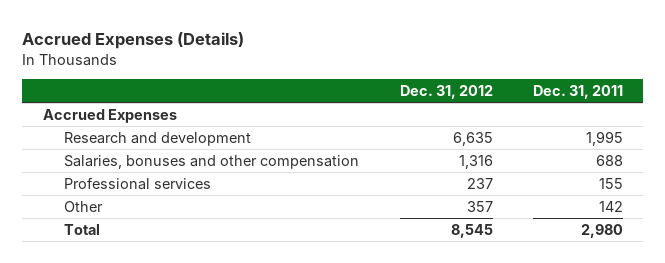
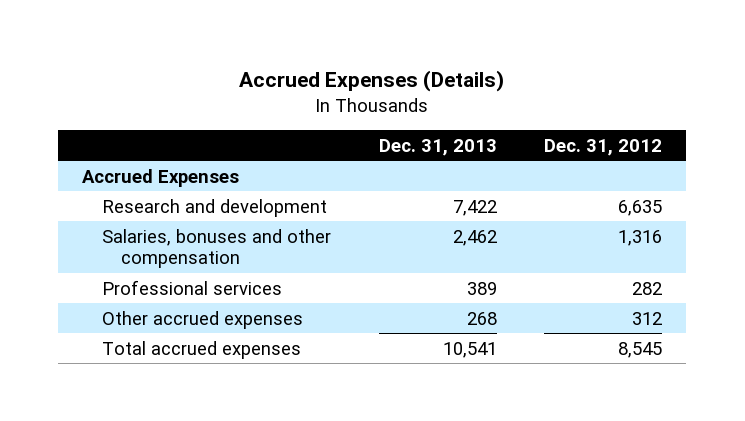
[532,85,623,100] Dec. 31, 2011 -> none
none -> [378,138,497,156] Dec. 31, 2013
[466,177,493,189] 237 -> [632,281,663,295] 282
[64,200,104,212] Other -> [101,310,303,329] Other accrued expenses
[466,200,493,212] 357 -> [632,311,663,325] 312
[64,223,101,235] Total -> [101,340,301,359] Total accrued expenses

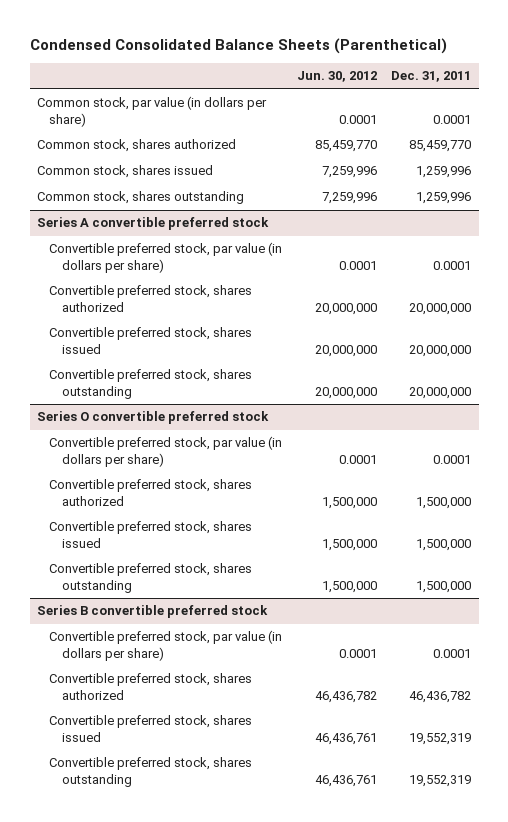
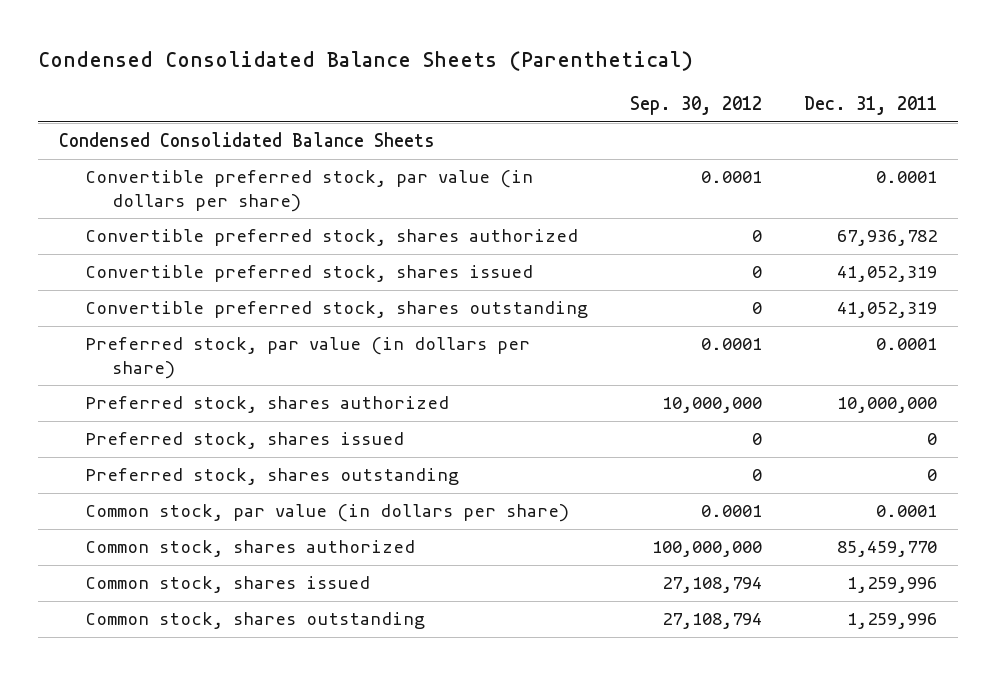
[296,71,377,83] Jun. 30, 2012 -> none
none -> [630,95,763,115] Sep. 30, 2012
none -> [59,132,436,148] Condensed Consolidated Balance Sheets
none -> [85,170,534,212] Convertible preferred stock, par value (in dollars per share)
none -> [85,229,579,247] Convertible preferred stock, shares authorized
none -> [85,265,534,283] Convertible preferred stock, shares issued
none -> [85,301,589,319] Convertible preferred stock, shares outstanding
none -> [85,337,531,379] Preferred stock, par value (in dollars per share)
none -> [85,396,450,414] Preferred stock, shares authorized
none -> [85,432,405,450] Preferred stock, shares issued
none -> [85,468,460,486] Preferred stock, shares outstanding
[36,217,269,231] Series A convertible preferred stock -> none
[49,242,283,274] Convertible preferred stock, par value (in dollars per share) -> none
[49,285,253,313] Convertible preferred stock, shares authorized -> none
[49,327,253,355] Convertible preferred stock, shares issued -> none
[49,369,253,400] Convertible preferred stock, shares outstanding -> none
[36,411,269,425] Series O convertible preferred stock -> none
[49,436,283,468] Convertible preferred stock, par value (in dollars per share) -> none
[49,479,253,507] Convertible preferred stock, shares authorized -> none
[49,521,253,549] Convertible preferred stock, shares issued -> none
[49,563,253,594] Convertible preferred stock, shares outstanding -> none
[36,605,268,619] Series B convertible preferred stock -> none
[49,630,283,662] Convertible preferred stock, par value (in dollars per share) -> none
[49,673,253,701] Convertible preferred stock, shares authorized -> none
[49,715,253,743] Convertible preferred stock, shares issued -> none
[49,757,253,788] Convertible preferred stock, shares outstanding -> none

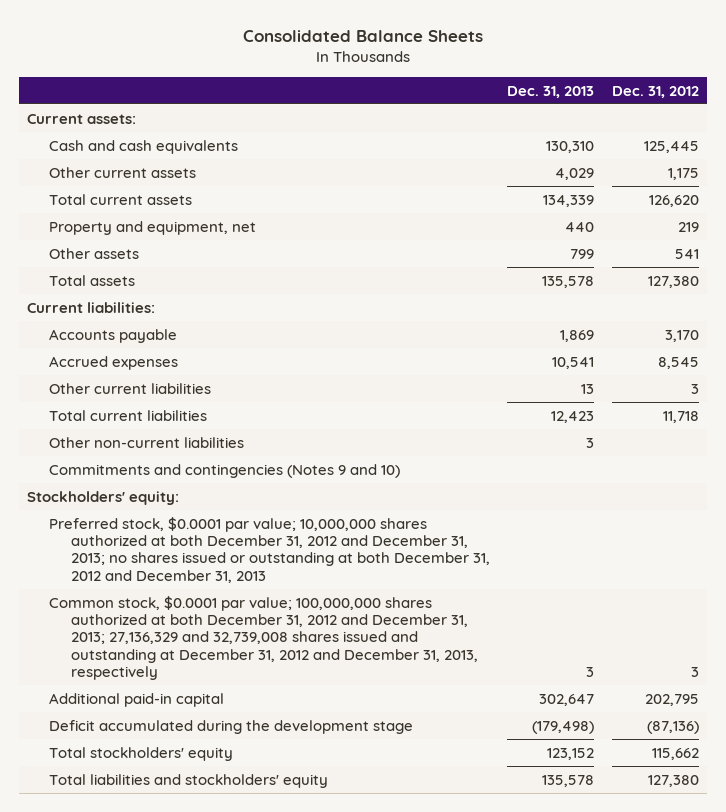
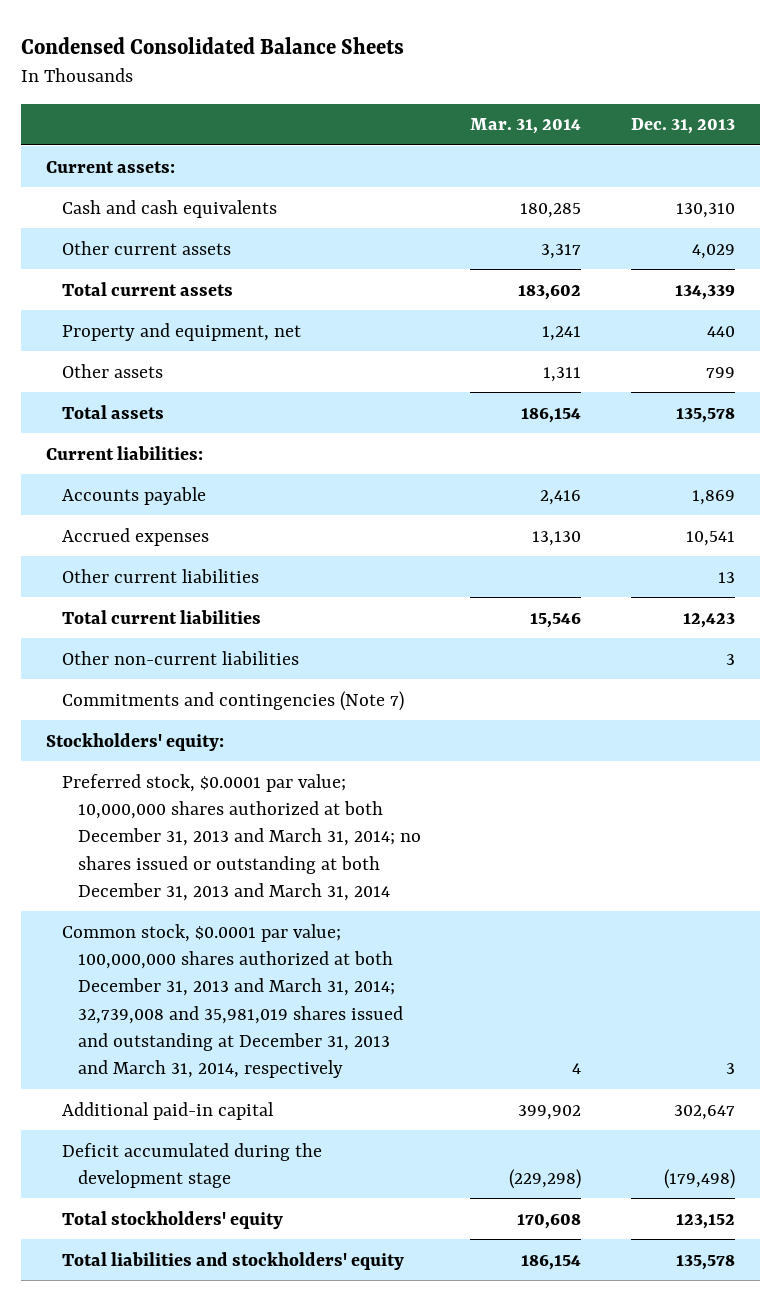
[243,30,484,43] Consolidated Balance Sheets -> [21,36,405,54] Condensed Consolidated Balance Sheets
[611,85,699,98] Dec. 31, 2012 -> none
none -> [470,118,582,135] Mar. 31, 2014
[49,463,401,478] Commitments and contingencies (Notes 9 and 10) -> [61,690,404,711] Commitments and contingencies (Note 7)
[49,516,491,583] Preferred stock, $0.0001 par value; 10,000,000 shares authorized at both December 31, 2012 and December 31, 2013; no shares issued or outstanding at both December 31, 2012 and December 31, 2013 -> [61,773,421,901] Preferred stock, $0.0001 par value; 10,000,000 shares authorized at both December 31, 2013 and March 31, 2014; no shares issued or outstanding at both December 31, 2013 and March 31, 2014
[49,595,479,680] Common stock, $0.0001 par value; 100,000,000 shares authorized at both December 31, 2012 and December 31, 2013; 27,136,329 and 32,739,008 shares issued and outstanding at December 31, 2012 and December 31, 2013, respectively -> [61,923,403,1079] Common stock, $0.0001 par value; 100,000,000 shares authorized at both December 31, 2013 and March 31, 2014; 32,739,008 and 35,981,019 shares issued and outstanding at December 31, 2013 and March 31, 2014, respectively

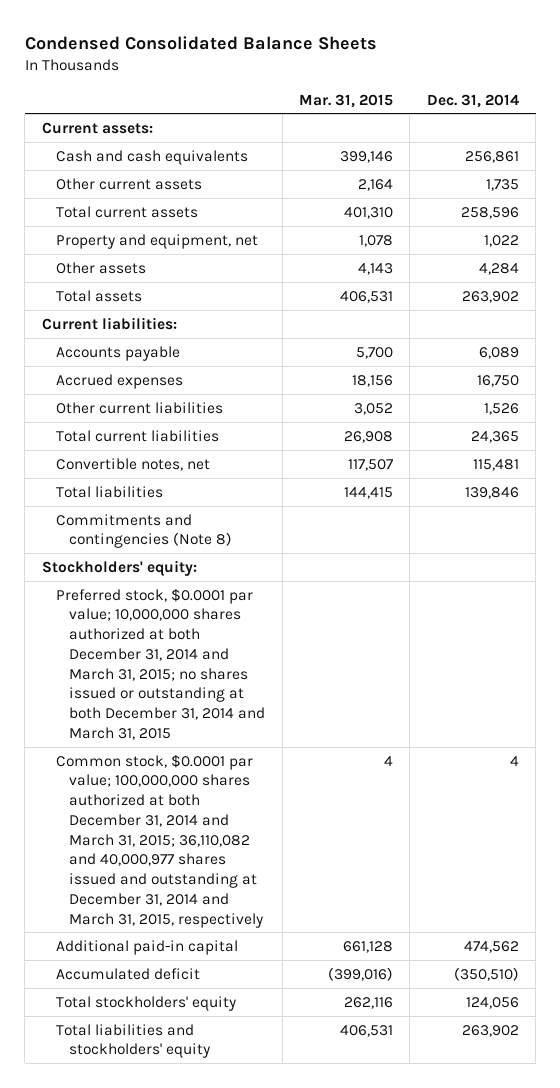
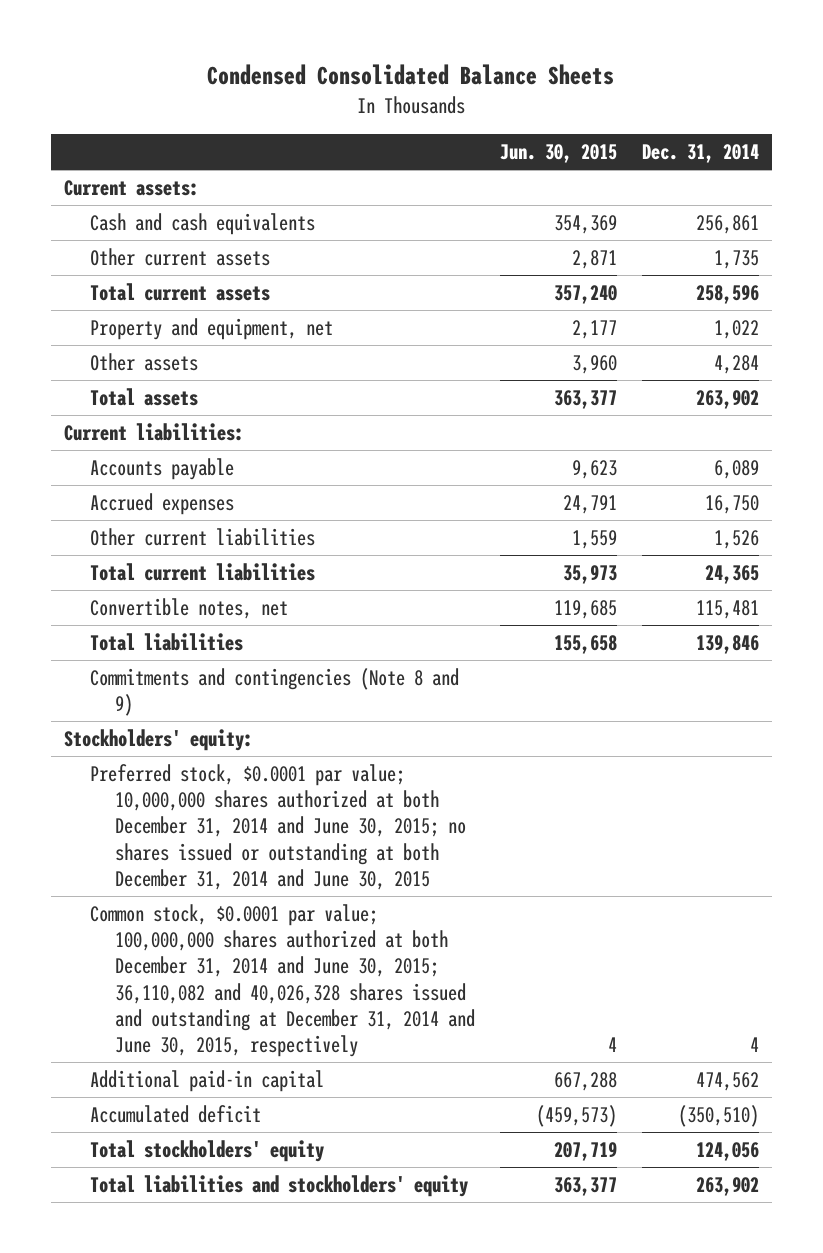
[299,93,394,108] Mar. 31, 2015 -> none
none -> [500,144,618,164] Jun. 30, 2015
[55,513,233,549] Commitments and contingencies (Note 8) -> [89,668,459,717] Commitments and contingencies (Note 8 and 9)
[55,587,266,740] Preferred stock, $0.0001 par value; 10,000,000 shares authorized at both December 31, 2014 and March 31, 2015; no shares issued or outstanding at both December 31, 2014 and March 31, 2015 -> [89,764,467,890] Preferred stock, $0.0001 par value; 10,000,000 shares authorized at both December 31, 2014 and June 30, 2015; no shares issued or outstanding at both December 31, 2014 and June 30, 2015
[55,753,264,928] Common stock, $0.0001 par value; 100,000,000 shares authorized at both December 31, 2014 and March 31, 2015; 36,110,082 and 40,000,977 shares issued and outstanding at December 31, 2014 and March 31, 2015, respectively -> [89,904,476,1057] Common stock, $0.0001 par value; 100,000,000 shares authorized at both December 31, 2014 and June 30, 2015; 36,110,082 and 40,026,328 shares issued and outstanding at December 31, 2014 and June 30, 2015, respectively

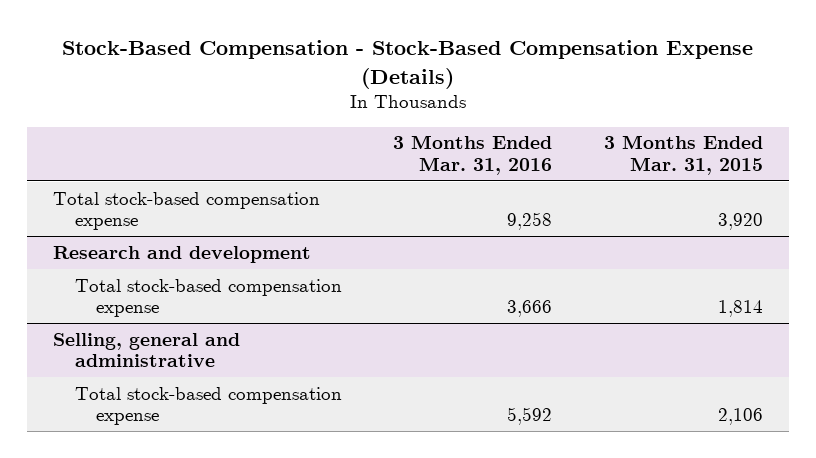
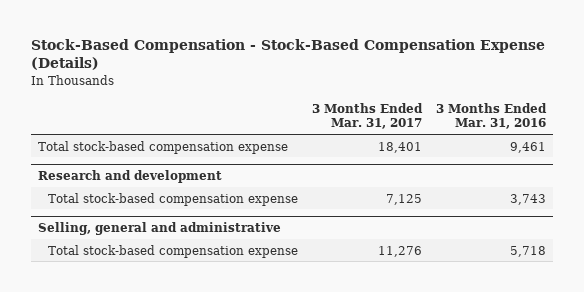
[604,135,764,175] 3 Months Ended Mar. 31, 2015 -> none
none -> [312,102,424,130] 3 Months Ended Mar. 31, 2017
[507,212,553,231] 9,258 -> [510,141,547,153] 9,461
[507,300,553,318] 3,666 -> [510,193,547,205] 3,743
[507,407,553,426] 5,592 -> [510,245,547,257] 5,718

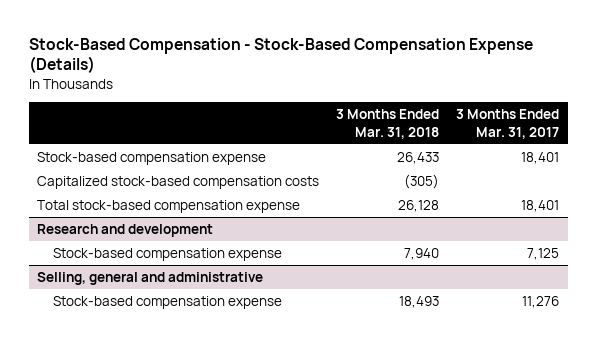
[436,102,548,130] 3 Months Ended Mar. 31, 2016 -> none
none -> [336,109,440,139] 3 Months Ended Mar. 31, 2018
none -> [37,151,267,165] Stock-based compensation expense
none -> [37,175,320,189] Capitalized stock-based compensation costs
[47,192,298,206] Total stock-based compensation expense -> [52,247,282,261] Stock-based compensation expense
[47,244,298,258] Total stock-based compensation expense -> [52,295,282,309] Stock-based compensation expense

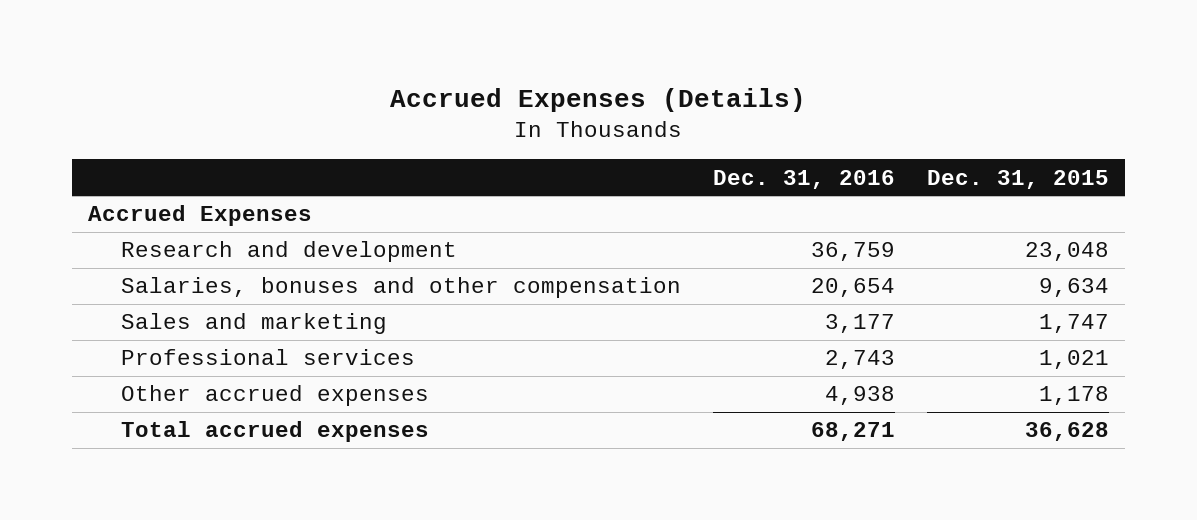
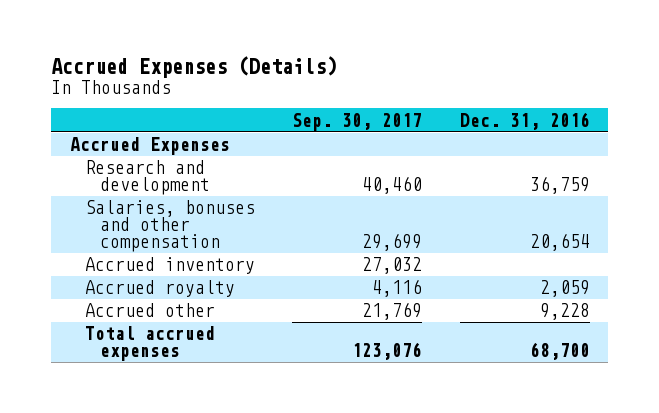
[927,169,1110,189] Dec. 31, 2015 -> none
none -> [292,112,423,131] Sep. 30, 2017
[121,313,388,335] Sales and marketing -> none
[121,349,416,366] Professional services -> none
none -> [84,257,255,275] Accrued inventory
none -> [84,280,235,298] Accrued royalty
[121,385,430,407] Other accrued expenses -> [84,303,215,318] Accrued other
[825,386,896,406] 4,938 -> [539,303,590,321] 9,228
[811,422,896,442] 68,271 -> [529,342,590,361] 68,700

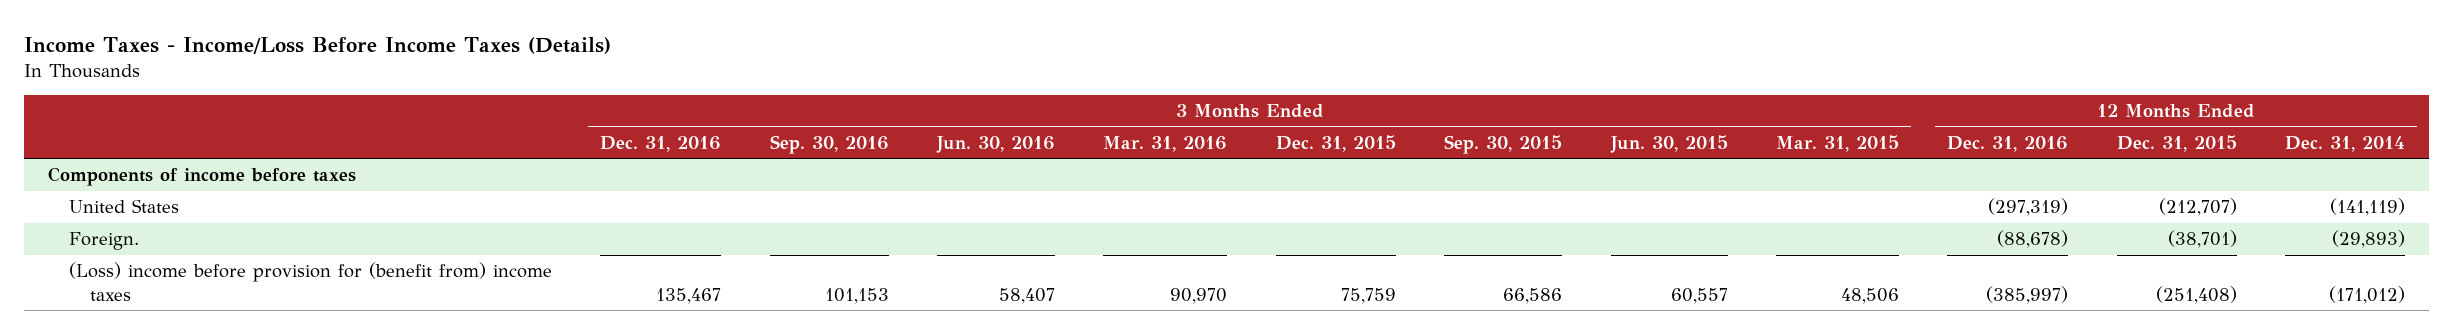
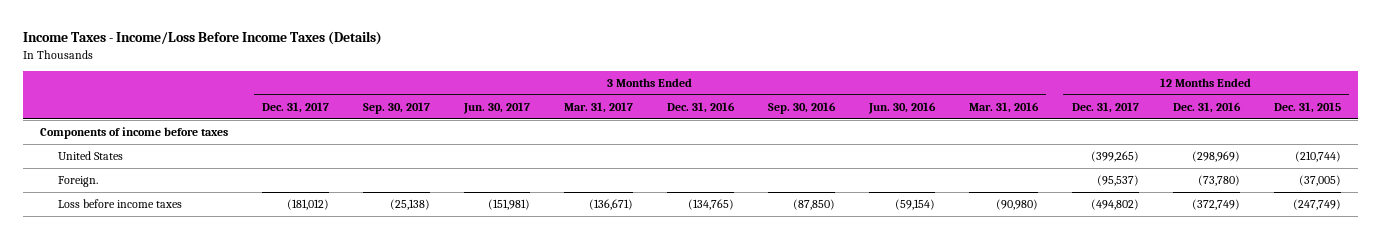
[1275,134,1396,152] Dec. 31, 2015 -> none
[1444,134,1563,154] Sep. 30, 2015 -> none
[1609,134,1728,153] Jun. 30, 2015 -> none
[1775,134,1899,152] Mar. 31, 2015 -> none
[2285,135,2406,152] Dec. 31, 2014 -> none
none -> [262,101,330,113] Dec. 31, 2017
none -> [363,101,431,114] Sep. 30, 2017
none -> [463,101,531,114] Jun. 30, 2017
none -> [564,101,634,113] Mar. 31, 2017
none -> [1071,101,1139,113] Dec. 31, 2017
[1988,198,2069,217] (297,319) -> [1191,151,1240,163] (298,969)
[2158,198,2237,217] (212,707) -> [1294,151,1341,163] (210,744)
[1997,230,2069,249] (88,678) -> [1197,175,1240,187] (73,780)
[2167,230,2237,249] (38,701) -> [1298,175,1341,187] (37,005)
[68,262,552,301] (Loss) income before provision for (benefit from) income taxes -> [58,199,183,209] Loss before income taxes
[656,287,722,304] 135,467 -> [688,199,735,211] (134,765)
[824,287,889,304] 101,153 -> [792,199,835,211] (87,850)
[999,287,1056,304] 58,407 -> [894,199,935,211] (59,154)
[1170,287,1228,304] 90,970 -> [995,199,1038,211] (90,980)
[1986,285,2069,304] (385,997) -> [1191,199,1240,211] (372,749)
[2155,285,2237,304] (251,408) -> [1292,199,1341,211] (247,749)

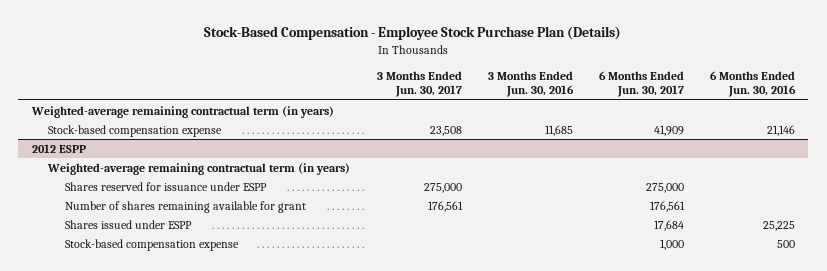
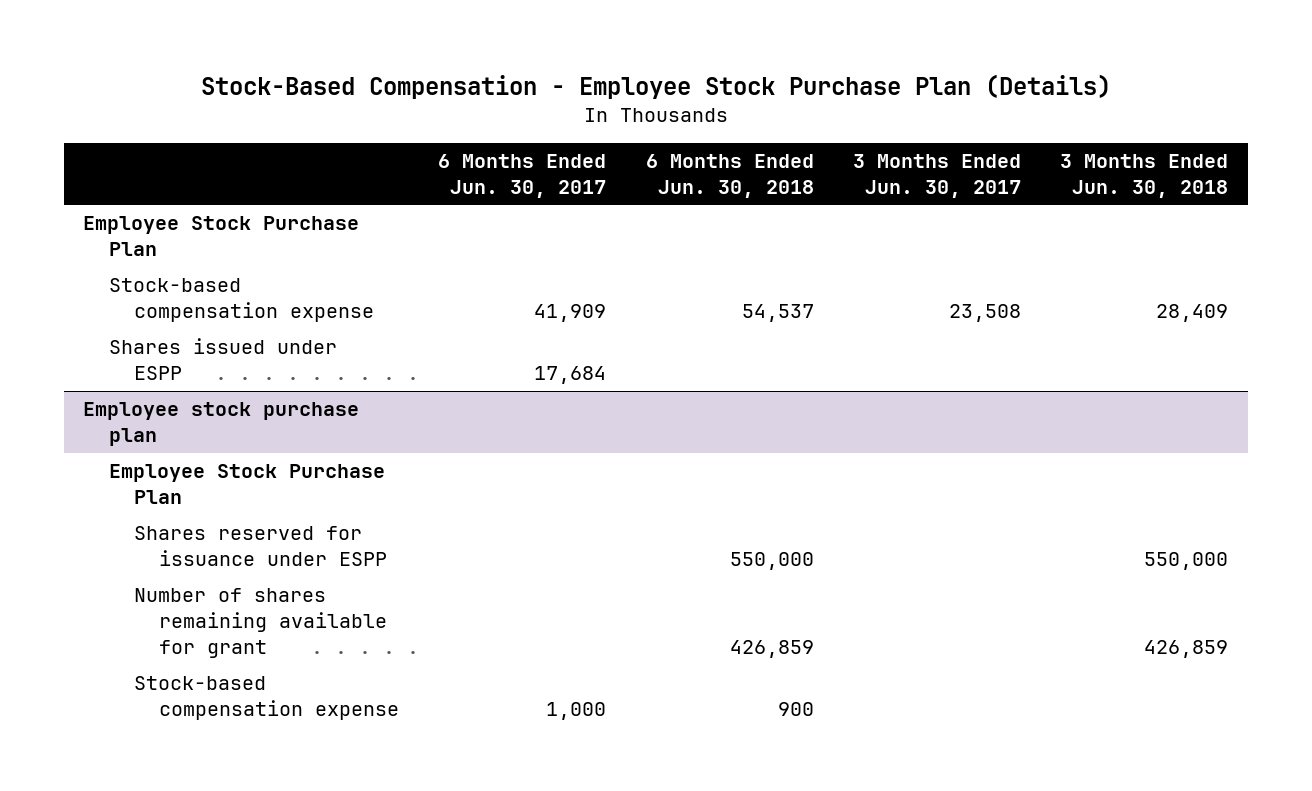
[487,70,574,98] 3 Months Ended Jun. 30, 2016 -> none
[710,70,797,98] 6 Months Ended Jun. 30, 2016 -> none
none -> [645,153,814,198] 6 Months Ended Jun. 30, 2018
none -> [1060,153,1229,198] 3 Months Ended Jun. 30, 2018
[30,105,334,118] Weighted-average remaining contractual term (in years) -> none
none -> [83,216,360,257] Employee Stock Purchase Plan
[31,143,86,153] 2012 ESPP -> none
[47,162,351,175] Weighted-average remaining contractual term (in years) -> none
[65,181,268,191] Shares reserved for issuance under ESPP -> none
[65,200,307,213] Number of shares remaining available for grant -> none
none -> [83,402,360,447] Employee stock purchase plan
none -> [108,464,385,505] Employee Stock Purchase Plan
none -> [133,526,388,567] Shares reserved for issuance under ESPP
none -> [133,588,388,659] Number of shares remaining available for grant

